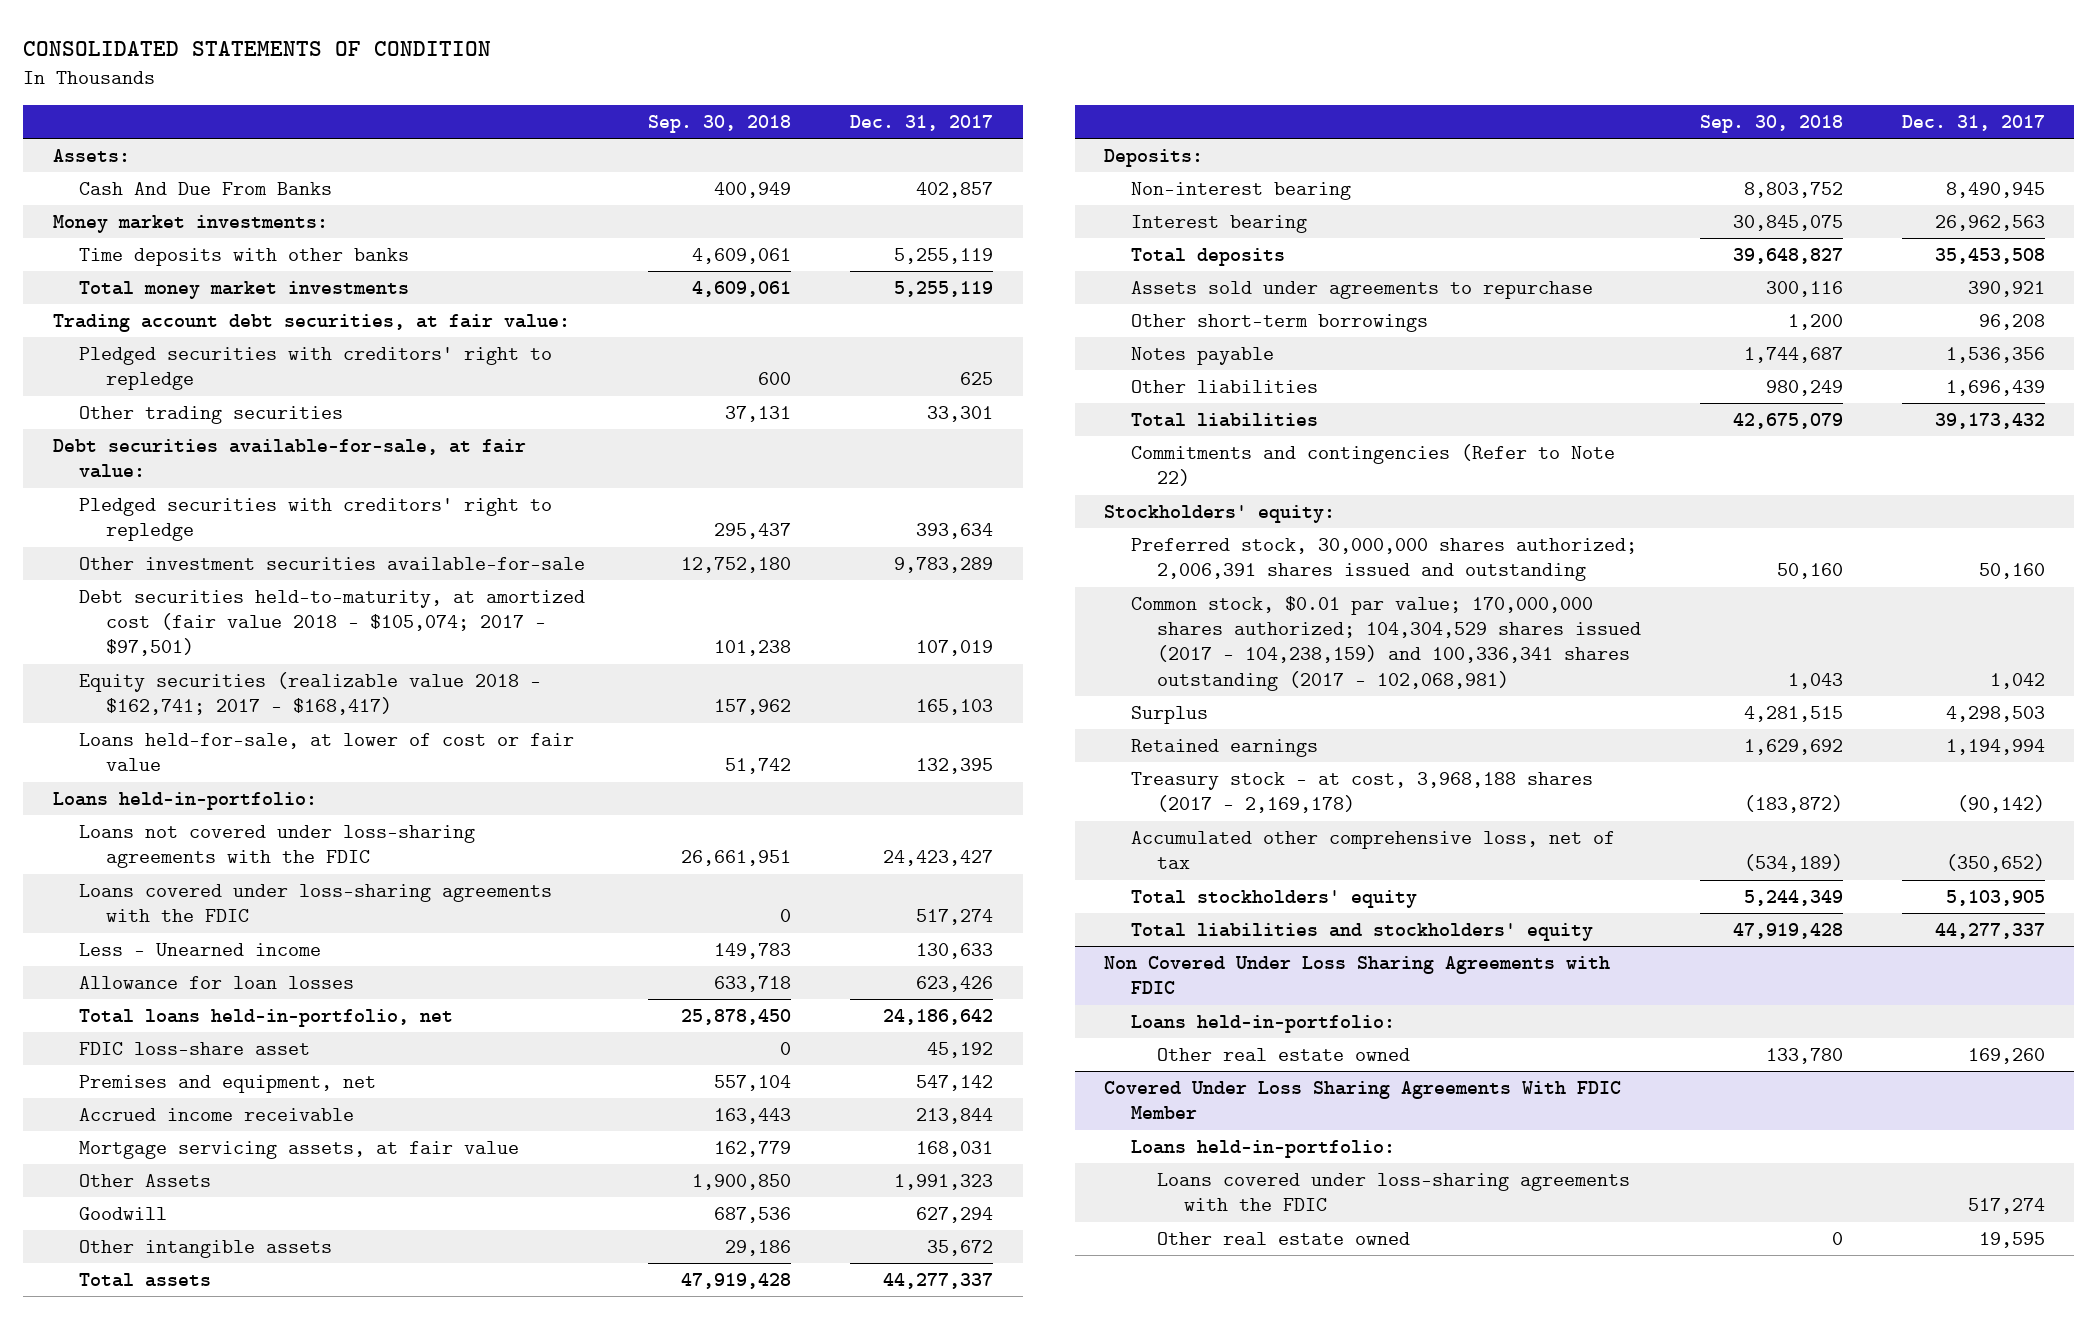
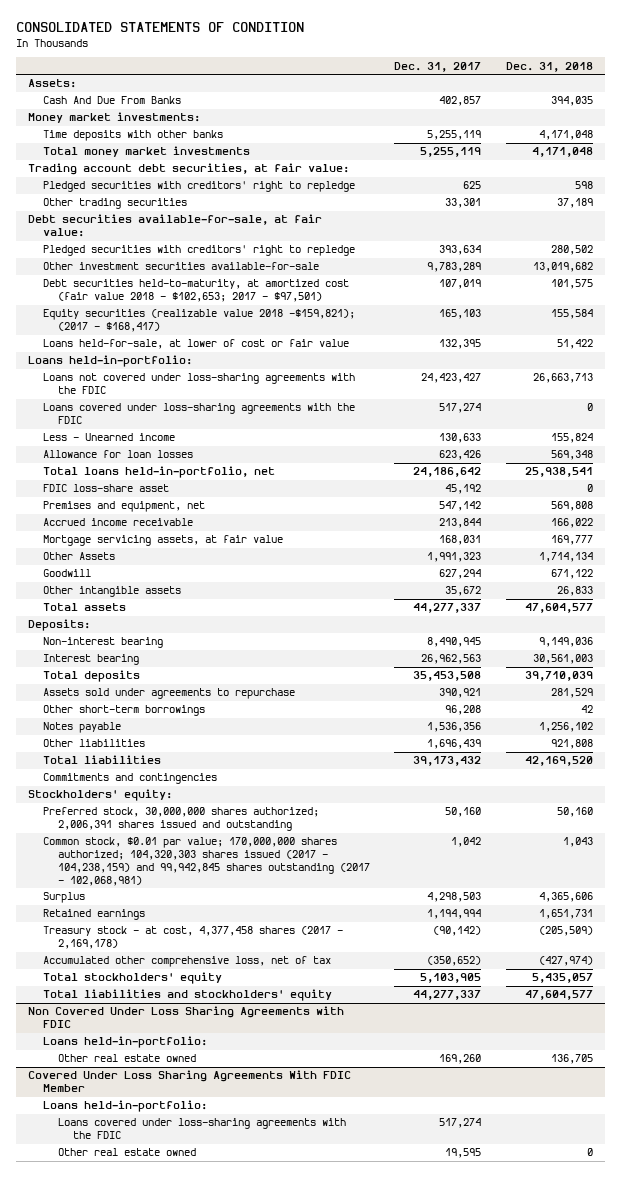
[648,115,792,134] Sep. 30, 2018 -> none
none -> [505,61,593,72] Dec. 31, 2018
[79,590,586,657] Debt securities held-to-maturity, at amortized cost (fair value 2018 - $105,074; 2017 - $97,501) -> [42,279,349,303] Debt securities held-to-maturity, at amortized cost (fair value 2018 - $102,653; 2017 - $97,501)
[79,672,542,716] Equity securities (realizable value 2018 - $162,741; 2017 - $168,417) -> [42,309,355,333] Equity securities (realizable value 2018 -$159,821); (2017 - $168,417)
[1130,444,1615,487] Commitments and contingencies (Refer to Note 22) -> [42,773,217,785] Commitments and contingencies
[1130,596,1642,691] Common stock, $0.01 par value; 170,000,000 shares authorized; 104,304,529 shares issued (2017 - 104,238,159) and 100,336,341 shares outstanding (2017 - 102,068,981) -> [42,837,370,886] Common stock, $0.01 par value; 170,000,000 shares authorized; 104,320,303 shares issued (2017 - 104,238,159) and 99,942,845 shares outstanding (2017 - 102,068,981)
[1130,772,1593,814] Treasury stock - at cost, 3,968,188 shares (2017 - 2,169,178) -> [42,926,343,950] Treasury stock - at cost, 4,377,458 shares (2017 - 2,169,178)

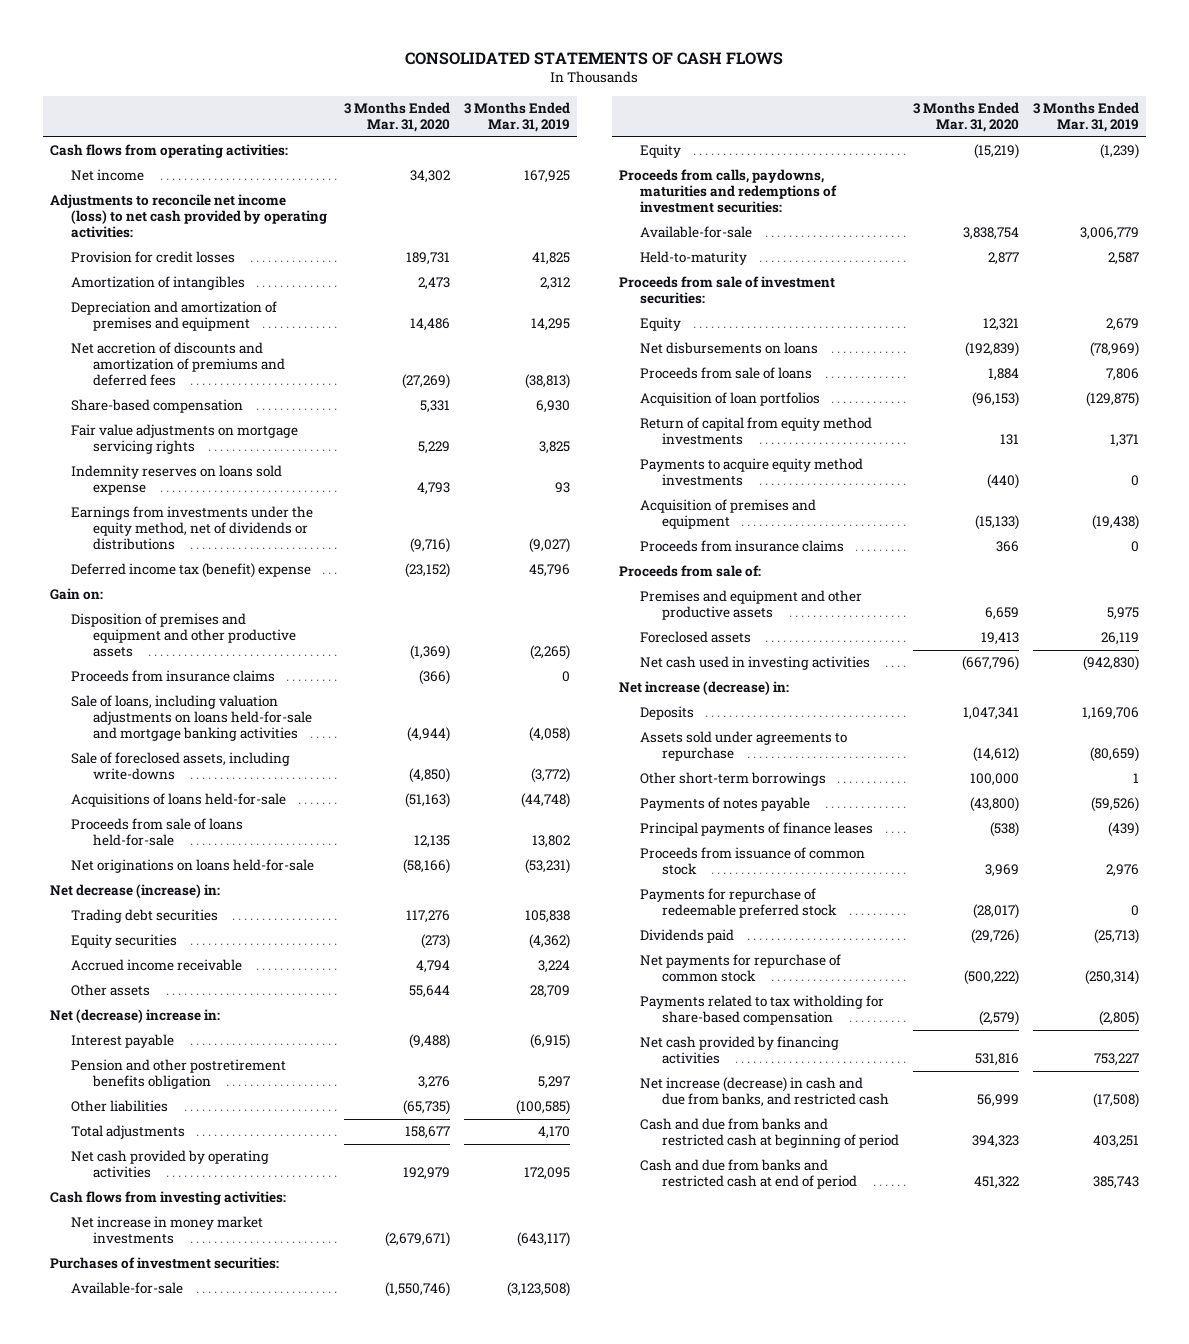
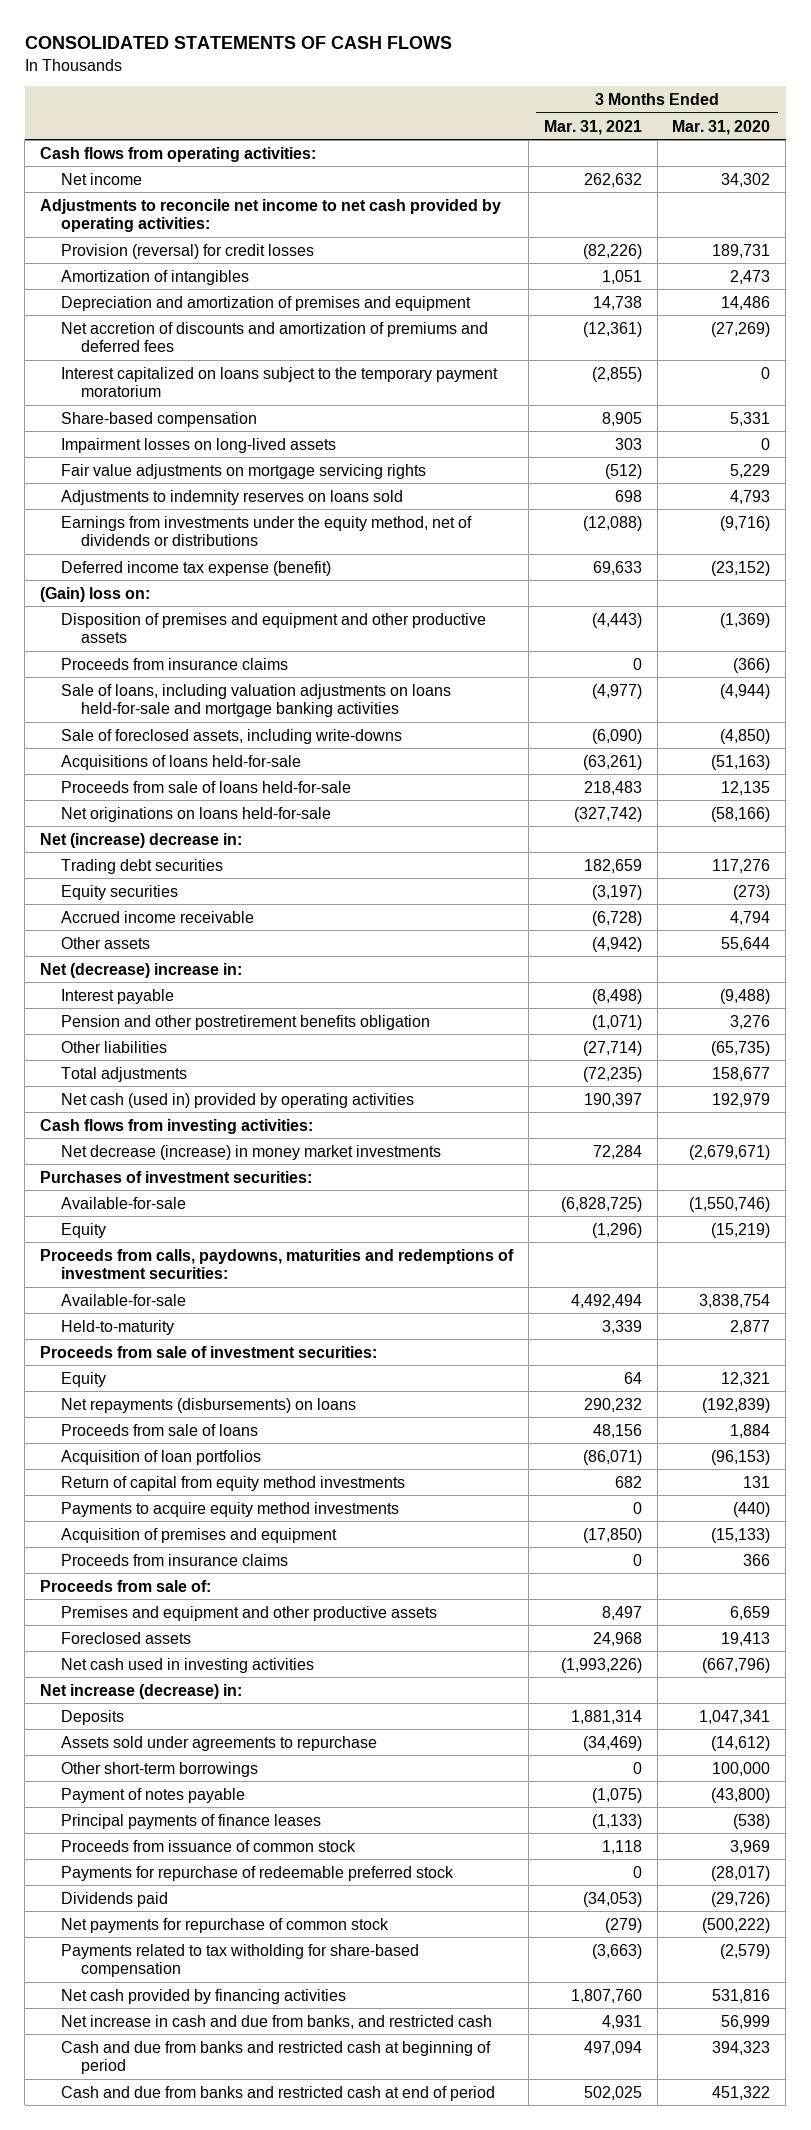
[464,102,571,133] 3 Months Ended Mar. 31, 2019 -> none
none -> [543,119,642,135] Mar. 31, 2021
[49,194,328,239] Adjustments to reconcile net income (loss) to net cash provided by operating activities: -> [40,198,502,233] Adjustments to reconcile net income to net cash provided by operating activities:
[71,251,236,264] Provision for credit losses -> [60,243,314,259] Provision (reversal) for credit losses
none -> [60,366,498,398] Interest capitalized on loans subject to the temporary payment moratorium
none -> [60,437,336,453] Impairment losses on long-lived assets
[71,465,283,496] Indemnity reserves on loans sold expense -> [60,489,403,505] Adjustments to indemnity reserves on loans sold
[71,563,312,579] Deferred income tax (benefit) expense -> [60,560,331,576] Deferred income tax expense (benefit)
[49,588,103,601] Gain on: -> [40,586,151,602] (Gain) loss on:
[49,884,220,899] Net decrease (increase) in: -> [40,832,243,848] Net (increase) decrease in:
[71,1150,270,1179] Net cash provided by operating activities -> [60,1092,414,1108] Net cash (used in) provided by operating activities
[71,1216,264,1245] Net increase in money market investments -> [60,1144,441,1160] Net decrease (increase) in money market investments
[640,342,819,355] Net disbursements on loans -> [60,1397,356,1413] Net repayments (disbursements) on loans
[640,797,811,812] Payments of notes payable -> [60,1787,245,1803] Payment of notes payable
[640,1077,889,1108] Net increase (decrease) in cash and due from banks, and restricted cash -> [60,2014,492,2029] Net increase in cash and due from banks, and restricted cash

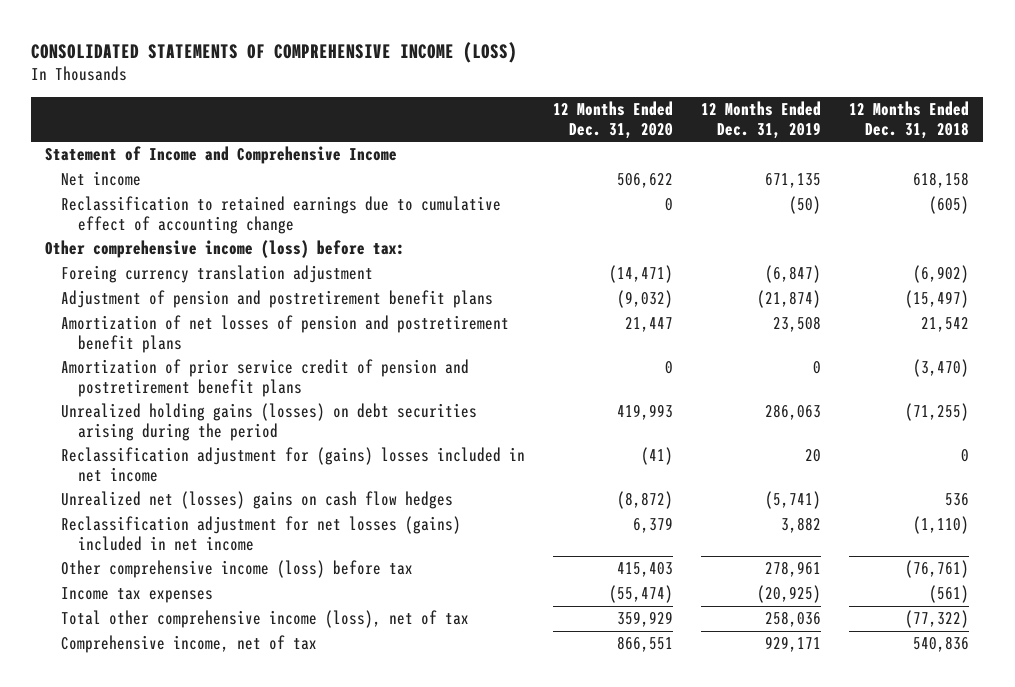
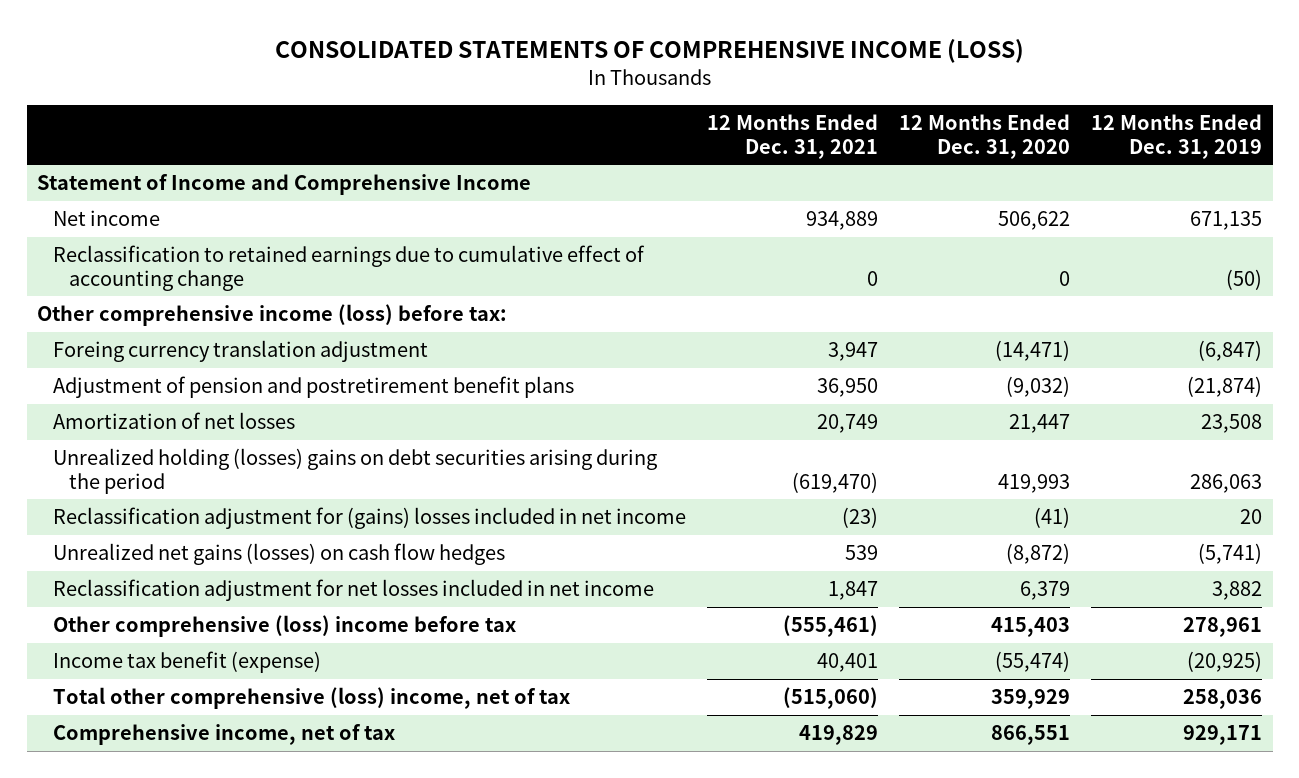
[849,101,970,139] 12 Months Ended Dec. 31, 2018 -> none
none -> [707,114,879,159] 12 Months Ended Dec. 31, 2021
[61,359,470,397] Amortization of prior service credit of pension and postretirement benefit plans -> none
[61,315,510,353] Amortization of net losses of pension and postretirement benefit plans -> [53,412,296,430] Amortization of net losses
[61,403,478,441] Unrealized holding gains (losses) on debt securities arising during the period -> [53,448,658,494] Unrealized holding (losses) gains on debt securities arising during the period
[61,491,454,510] Unrealized net (losses) gains on cash flow hedges -> [53,543,506,566] Unrealized net gains (losses) on cash flow hedges
[61,516,462,551] Reclassification adjustment for net losses (gains) included in net income -> [53,579,655,602] Reclassification adjustment for net losses included in net income
[61,560,414,579] Other comprehensive income (loss) before tax -> [53,615,517,638] Other comprehensive (loss) income before tax
[61,587,214,604] Income tax expenses -> [53,651,322,674] Income tax benefit (expense)
[61,610,470,629] Total other comprehensive income (loss), net of tax -> [53,687,571,710] Total other comprehensive (loss) income, net of tax

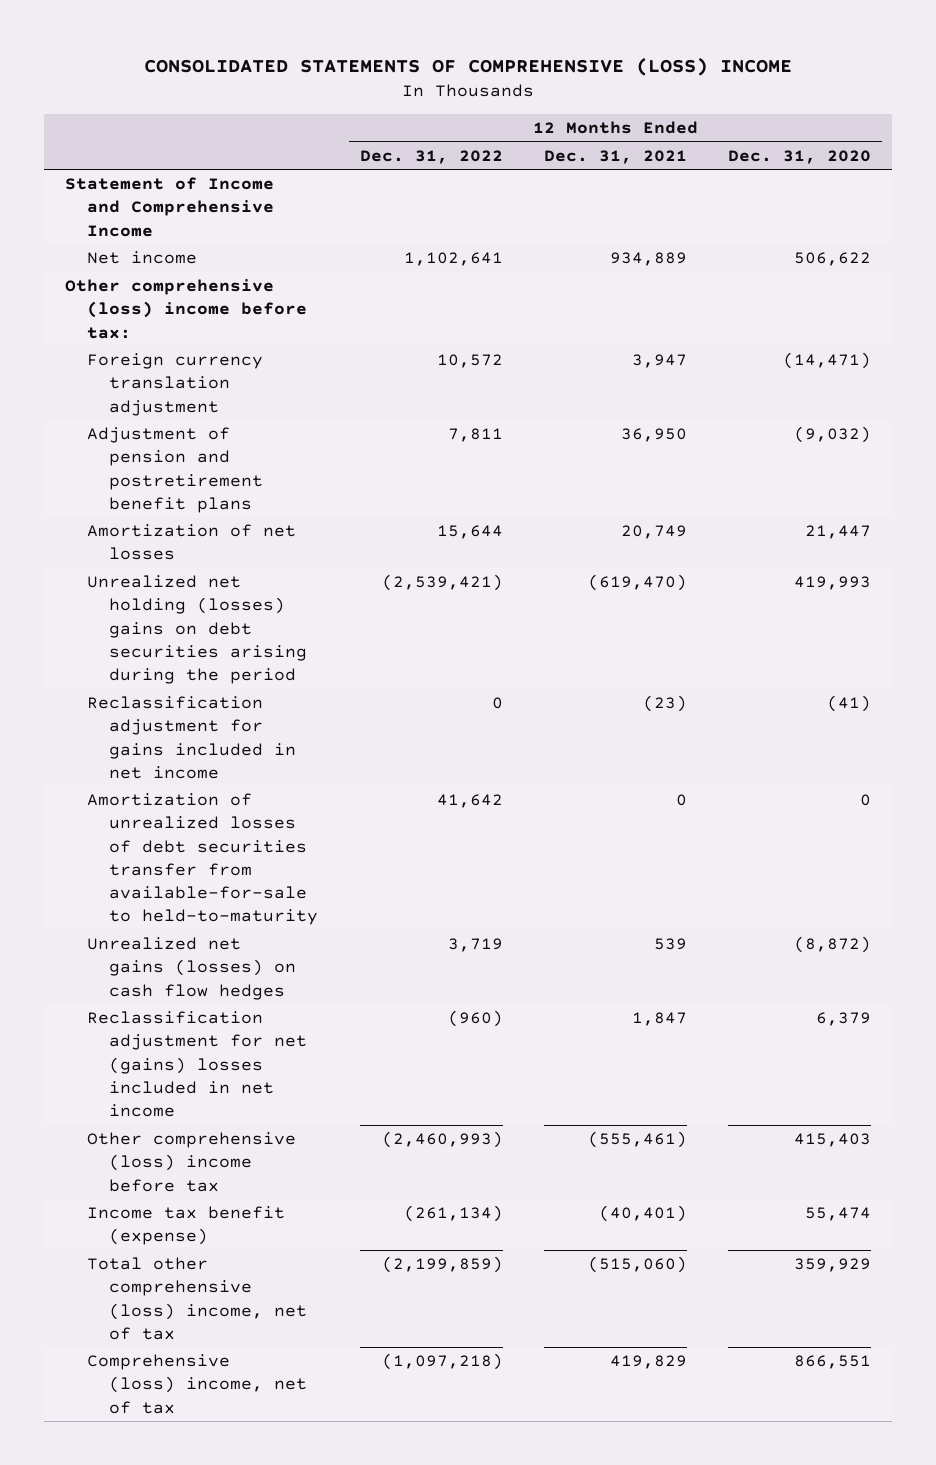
[274,38,1024,63] CONSOLIDATED STATEMENTS OF COMPREHENSIVE INCOME (LOSS) -> [144,57,793,76] CONSOLIDATED STATEMENTS OF COMPREHENSIVE (LOSS) INCOME
[1091,114,1263,159] 12 Months Ended Dec. 31, 2019 -> none
none -> [359,149,503,164] Dec. 31, 2022
[53,245,646,291] Reclassification to retained earnings due to cumulative effect of accounting change -> none
[37,304,508,327] Other comprehensive income (loss) before tax: -> [64,279,307,339] Other comprehensive (loss) income before tax:
[53,340,429,363] Foreing currency translation adjustment -> [86,353,263,416] Foreign currency translation adjustment
[53,448,658,494] Unrealized holding (losses) gains on debt securities arising during the period -> [86,575,308,685] Unrealized net holding (losses) gains on debt securities arising during the period
[53,507,687,530] Reclassification adjustment for (gains) losses included in net income -> [86,696,297,779] Reclassification adjustment for gains included in net income
none -> [86,793,319,926] Amortization of unrealized losses of debt securities transfer from available-for-sale to held-to-maturity
[53,579,655,602] Reclassification adjustment for net losses included in net income -> [86,1011,308,1118] Reclassification adjustment for net (gains) losses included in net income
[817,653,879,673] 40,401 -> [599,1205,688,1223] (40,401)
[995,651,1071,673] (55,474) -> [805,1207,872,1222] 55,474
[53,724,396,746] Comprehensive income, net of tax -> [86,1354,308,1414] Comprehensive (loss) income, net of tax

